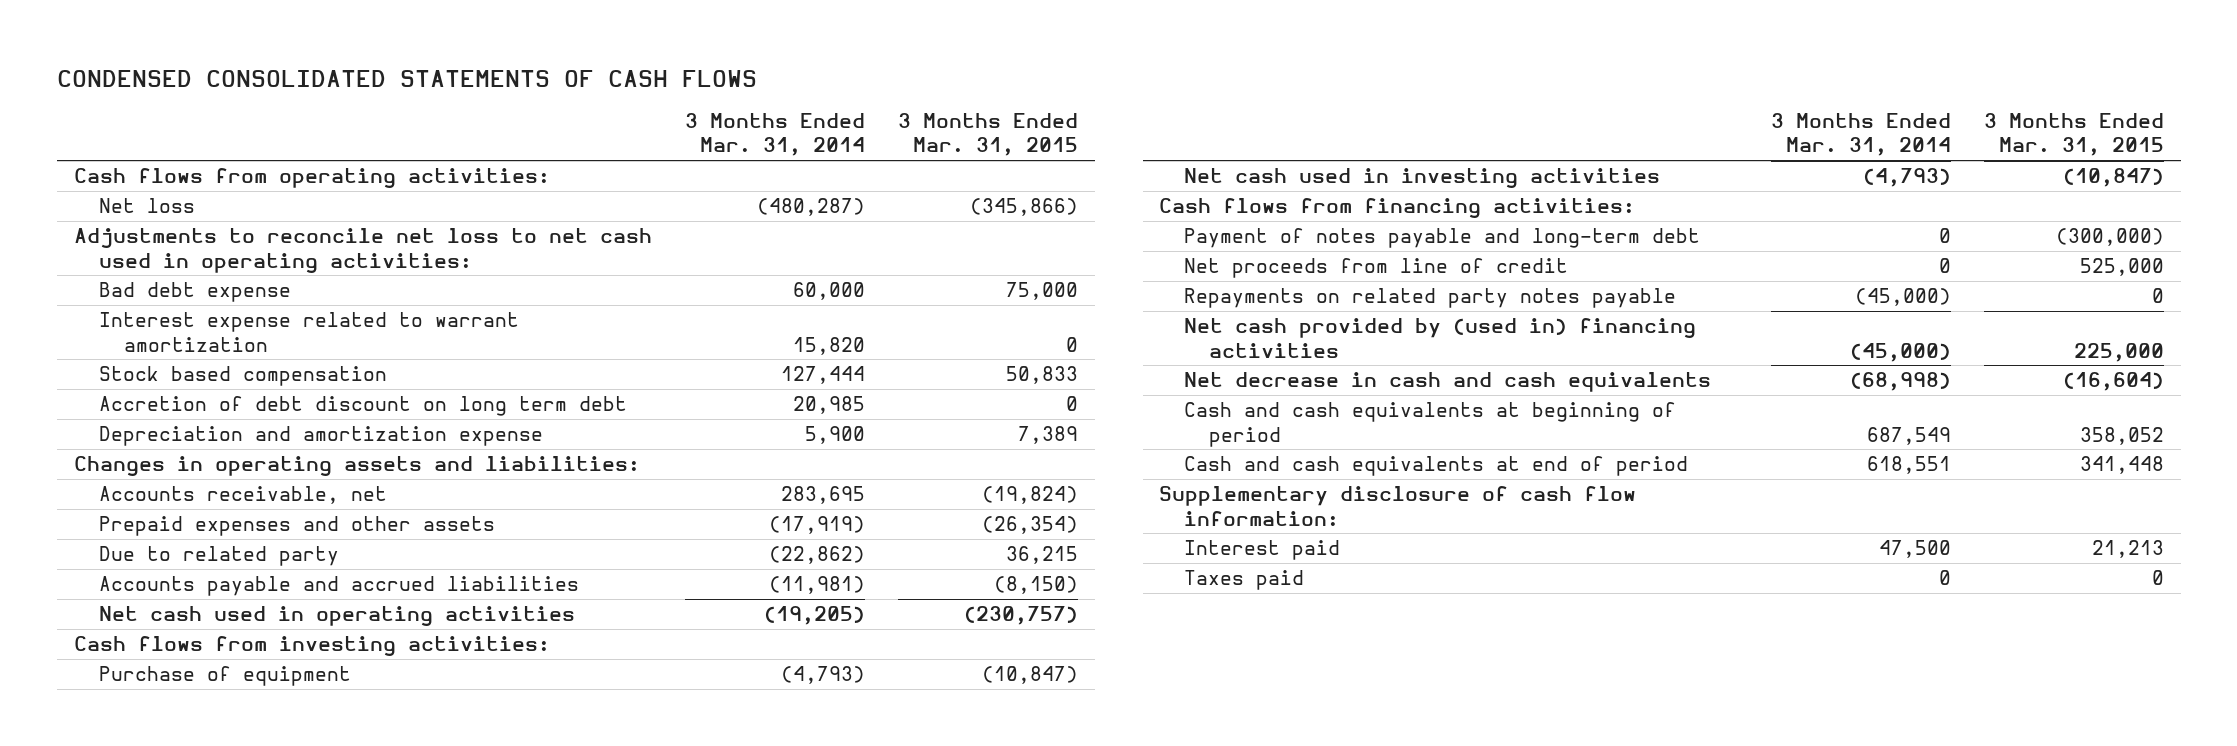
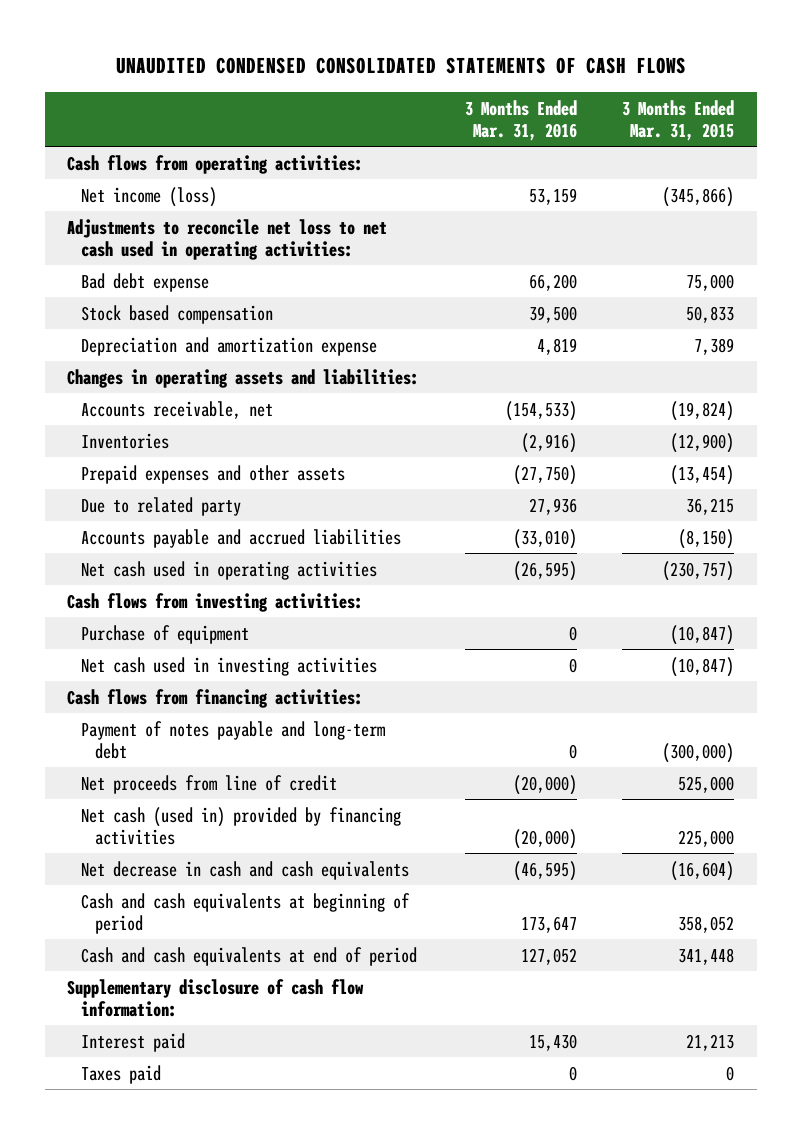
[56,69,757,87] CONDENSED CONSOLIDATED STATEMENTS OF CASH FLOWS -> [115,57,686,75] UNAUDITED CONDENSED CONSOLIDATED STATEMENTS OF CASH FLOWS
[684,113,865,157] 3 Months Ended Mar. 31, 2014 -> none
none -> [464,99,577,141] 3 Months Ended Mar. 31, 2016
[98,198,195,214] Net loss -> [80,186,217,207] Net income (loss)
[98,312,519,352] Interest expense related to warrant amortization -> none
[98,396,627,417] Accretion of debt discount on long term debt -> none
none -> [80,432,169,449] Inventories
[982,516,1079,535] (26,354) -> [669,464,734,485] (13,454)
[1184,288,1677,309] Repayments on related party notes payable -> none
[1184,318,1697,358] Net cash provided by (used in) financing activities -> [80,806,401,845] Net cash (used in) provided by financing activities

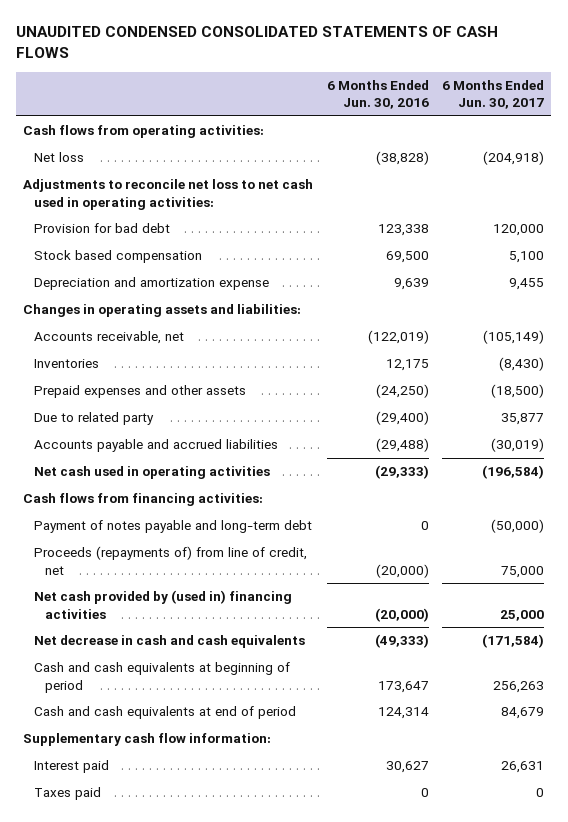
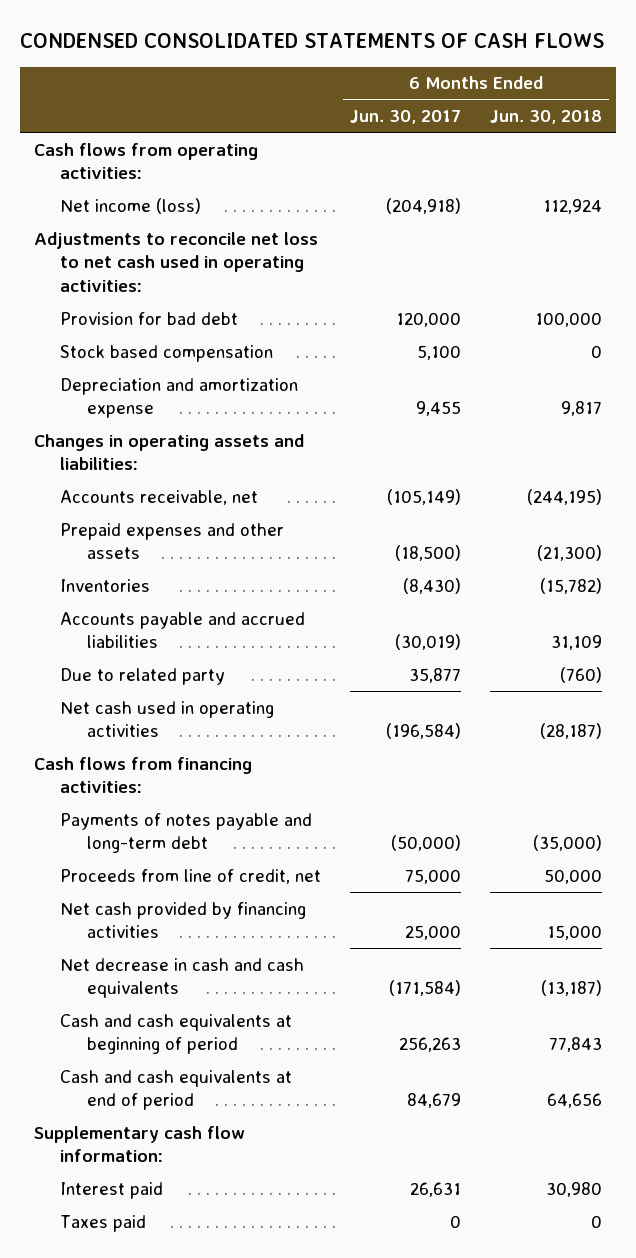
[16,26,499,59] UNAUDITED CONDENSED CONSOLIDATED STATEMENTS OF CASH FLOWS -> [19,33,604,49] CONDENSED CONSOLIDATED STATEMENTS OF CASH FLOWS
[326,79,429,110] 6 Months Ended Jun. 30, 2016 -> none
none -> [489,109,602,124] Jun. 30, 2018
[33,152,84,163] Net loss -> [60,197,202,214] Net income (loss)
[33,359,99,369] Inventories -> [60,578,151,592] Inventories
[33,412,154,426] Due to related party -> [60,667,226,685] Due to related party
[33,520,312,534] Payment of notes payable and long-term debt -> [60,812,313,854] Payments of notes payable and long-term debt
[33,546,307,575] Proceeds (repayments of) from line of credit, net -> [60,868,322,884] Proceeds from line of credit, net
[33,590,292,619] Net cash provided by (used in) financing activities -> [60,901,307,939] Net cash provided by financing activities

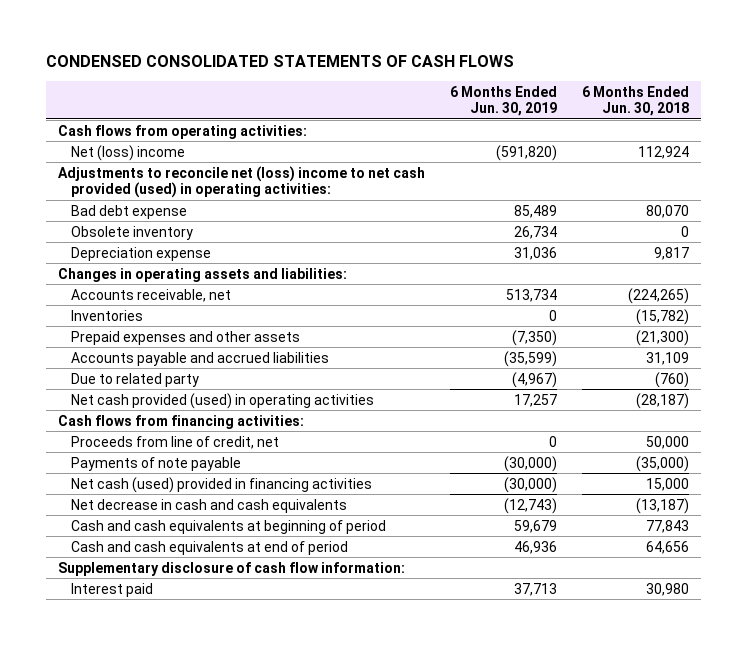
[349,109,461,124] Jun. 30, 2017 -> none
none -> [449,85,557,117] 6 Months Ended Jun. 30, 2019
[60,344,274,362] Stock based compensation -> none
[60,197,202,214] Net income (loss) -> [71,144,186,161] Net (loss) income
[34,231,319,292] Adjustments to reconcile net loss to net cash used in operating activities: -> [58,165,426,198] Adjustments to reconcile net (loss) income to net cash provided (used) in operating activities:
[60,311,239,325] Provision for bad debt -> [71,204,188,219] Bad debt expense
[534,311,602,327] 100,000 -> [645,204,689,218] 80,070
none -> [71,225,194,240] Obsolete inventory
[60,377,299,419] Depreciation and amortization expense -> [71,246,212,261] Depreciation expense
[526,488,602,505] (244,195) -> [627,287,689,304] (224,265)
[60,522,285,560] Prepaid expenses and other assets -> [71,330,301,345] Prepaid expenses and other assets
[60,700,275,738] Net cash used in operating activities -> [71,392,375,409] Net cash provided (used) in operating activities
[60,812,313,854] Payments of notes payable and long-term debt -> none
none -> [71,456,242,471] Payments of note payable
[60,901,307,939] Net cash provided by financing activities -> [71,476,373,493] Net cash (used) provided in financing activities
[34,1125,246,1163] Supplementary cash flow information: -> [58,561,406,576] Supplementary disclosure of cash flow information:
[60,1214,147,1232] Taxes paid -> none

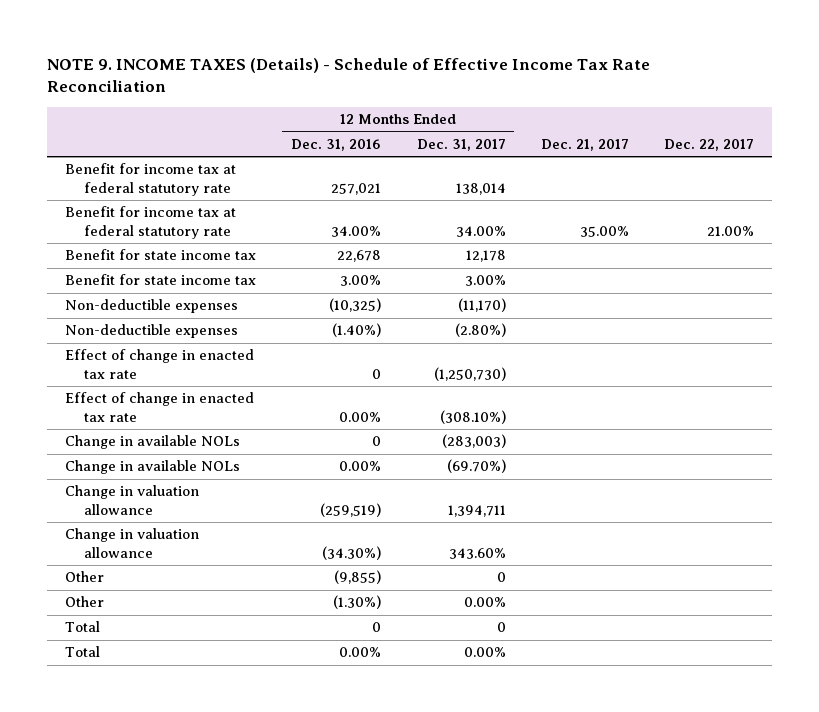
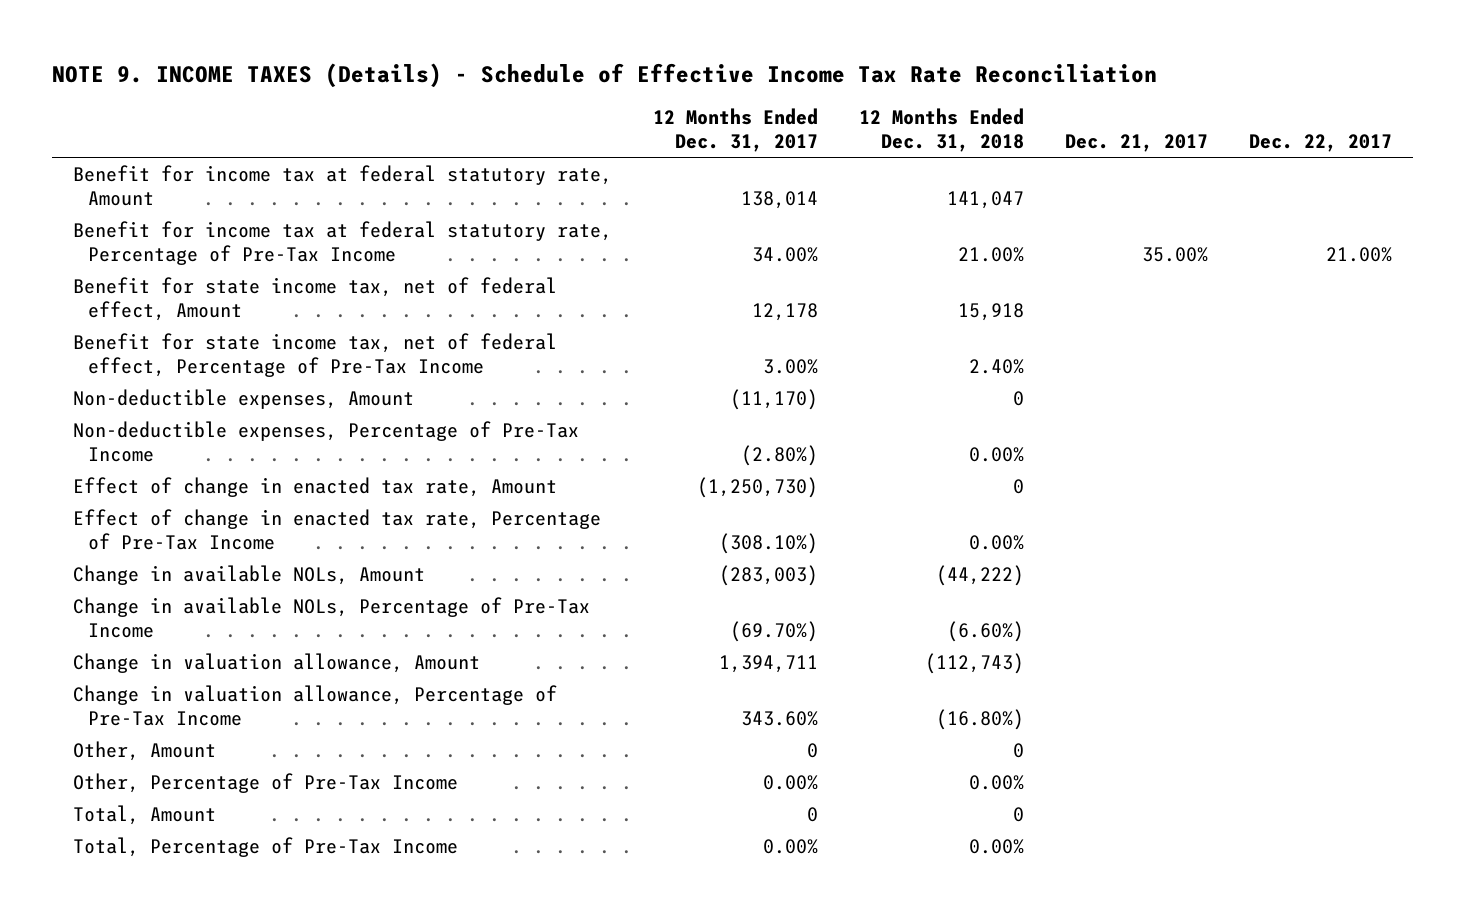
[291,139,382,152] Dec. 31, 2016 -> none
none -> [859,108,1025,153] 12 Months Ended Dec. 31, 2018
[64,163,236,196] Benefit for income tax at federal statutory rate -> [72,164,612,206] Benefit for income tax at federal statutory rate, Amount
[64,206,236,239] Benefit for income tax at federal statutory rate -> [72,220,612,265] Benefit for income tax at federal statutory rate, Percentage of Pre-Tax Income
[64,249,256,261] Benefit for state income tax -> [72,276,557,321] Benefit for state income tax, net of federal effect, Amount
[64,274,256,286] Benefit for state income tax -> [72,332,557,377] Benefit for state income tax, net of federal effect, Percentage of Pre-Tax Income
[64,299,238,314] Non-deductible expenses -> [72,388,414,409] Non-deductible expenses, Amount
[64,324,238,339] Non-deductible expenses -> [72,420,579,462] Non-deductible expenses, Percentage of Pre-Tax Income
[64,349,254,379] Effect of change in enacted tax rate -> [72,476,557,497] Effect of change in enacted tax rate, Amount
[64,392,254,422] Effect of change in enacted tax rate -> [72,508,601,550] Effect of change in enacted tax rate, Percentage of Pre-Tax Income
[64,435,240,450] Change in available NOLs -> [72,564,425,585] Change in available NOLs, Amount
[64,460,240,475] Change in available NOLs -> [72,596,590,638] Change in available NOLs, Percentage of Pre-Tax Income
[64,485,199,515] Change in valuation allowance -> [72,652,480,673] Change in valuation allowance, Amount
[64,528,199,558] Change in valuation allowance -> [72,684,557,726] Change in valuation allowance, Percentage of Pre-Tax Income
[64,571,104,583] Other -> [72,740,216,761] Other, Amount
[64,596,104,608] Other -> [72,772,458,793] Other, Percentage of Pre-Tax Income
[64,621,100,633] Total -> [72,804,216,825] Total, Amount
[64,646,100,658] Total -> [72,836,458,857] Total, Percentage of Pre-Tax Income

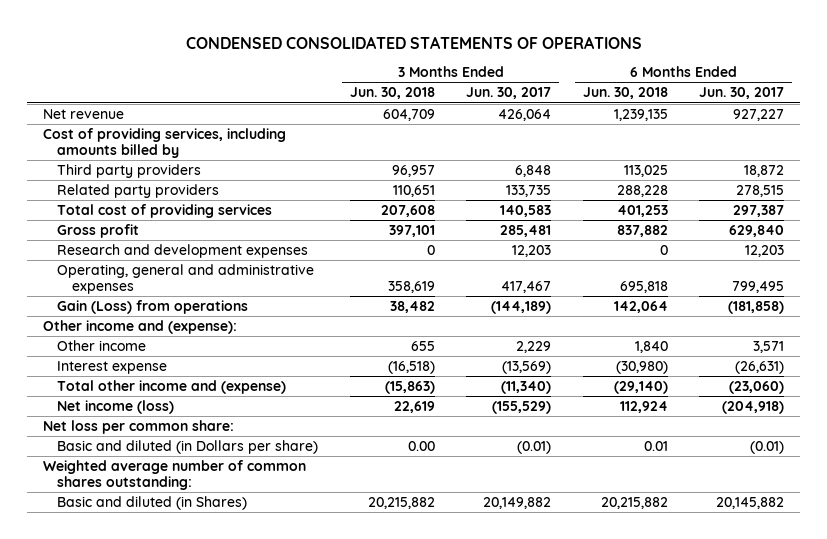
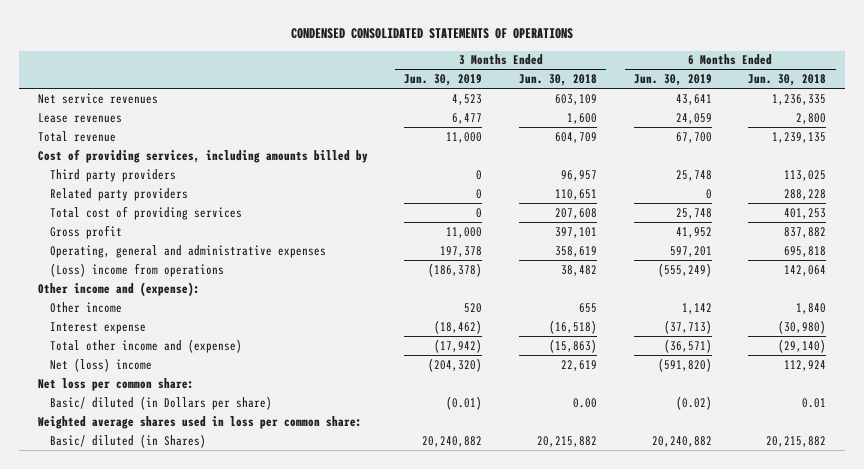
[466,87,552,100] Jun. 30, 2017 -> none
[699,87,785,100] Jun. 30, 2017 -> none
none -> [404,74,483,87] Jun. 30, 2019
none -> [633,74,712,87] Jun. 30, 2019
none -> [37,92,158,104] Net service revenues
none -> [37,112,122,123] Lease revenues
[42,108,124,119] Net revenue -> [37,130,116,142] Total revenue
[57,243,309,258] Research and development expenses -> none
[57,299,249,314] Gain (Loss) from operations -> [50,262,225,277] (Loss) income from operations
[57,399,175,414] Net income (loss) -> [50,357,153,372] Net (loss) income
[42,459,306,491] Weighted average number of common shares outstanding: -> none
[57,439,319,454] Basic and diluted (in Dollars per share) -> [50,395,273,410] Basic/ diluted (in Dollars per share)
none -> [37,415,362,429] Weighted average shares used in loss per common share:
[57,495,248,510] Basic and diluted (in Shares) -> [50,433,207,448] Basic/ diluted (in Shares)

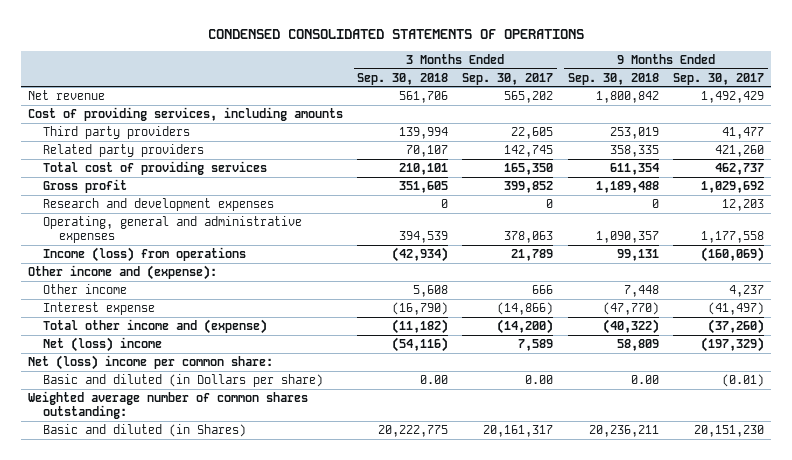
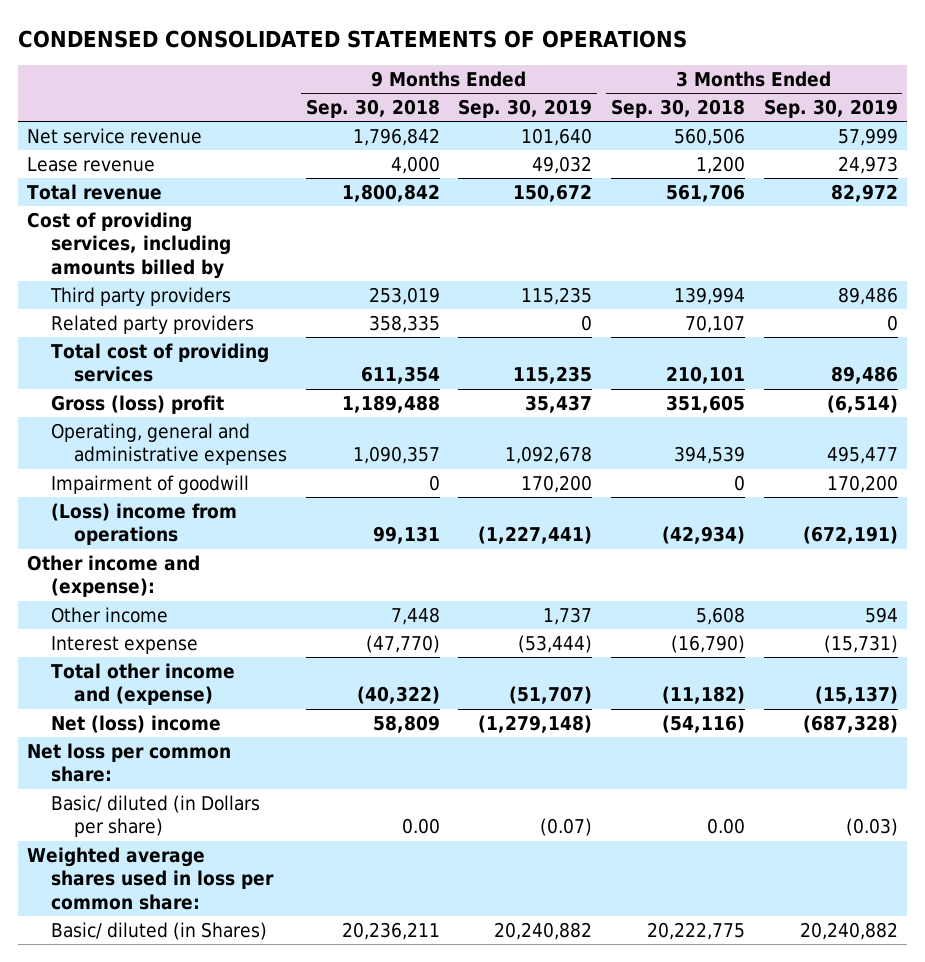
[462,72,554,85] Sep. 30, 2017 -> none
[673,72,765,85] Sep. 30, 2017 -> none
none -> [458,99,593,119] Sep. 30, 2019
none -> [763,99,898,119] Sep. 30, 2019
none -> [27,127,203,144] Net service revenue
none -> [27,156,156,172] Lease revenue
[27,90,105,101] Net revenue -> [27,183,163,200] Total revenue
[27,107,343,122] Cost of providing services, including amounts -> [27,211,231,279] Cost of providing services, including amounts billed by
[43,198,275,212] Research and development expenses -> none
[43,179,128,194] Gross profit -> [50,394,224,414] Gross (loss) profit
none -> [50,474,249,494] Impairment of goodwill
[43,247,247,263] Income (loss) from operations -> [50,502,237,546] (Loss) income from operations
[27,391,308,420] Weighted average number of common shares outstanding: -> none
[27,355,273,371] Net (loss) income per common share: -> [27,742,232,783] Net loss per common share:
[43,374,324,388] Basic and diluted (in Dollars per share) -> [50,794,260,838] Basic/ diluted (in Dollars per share)
none -> [27,846,274,910] Weighted average shares used in loss per common share:
[43,424,247,438] Basic and diluted (in Shares) -> [50,921,267,940] Basic/ diluted (in Shares)

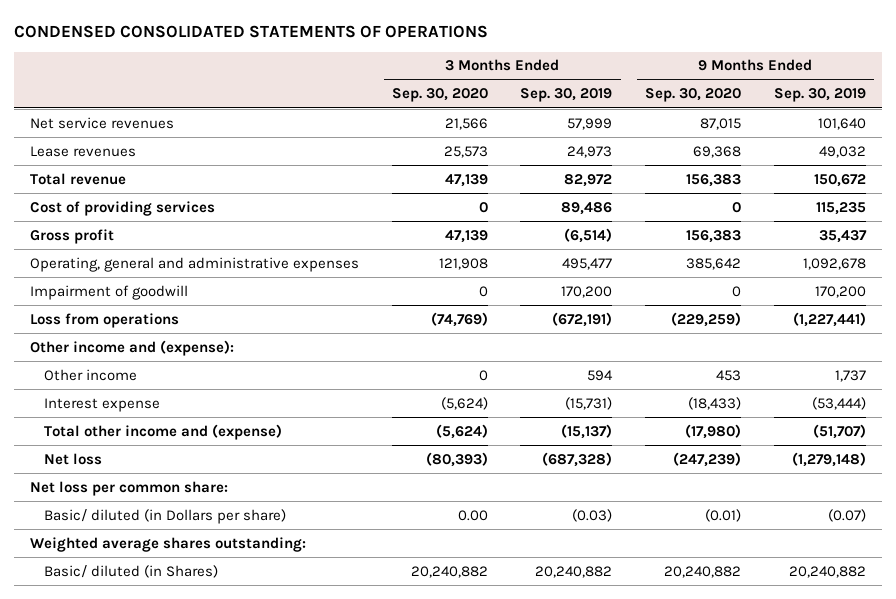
[305,99,440,119] Sep. 30, 2018 -> none
[611,99,746,119] Sep. 30, 2018 -> none
none -> [391,88,488,103] Sep. 30, 2020
none -> [645,88,742,103] Sep. 30, 2020
[27,127,203,144] Net service revenue -> [30,116,175,129] Net service revenues
[27,156,156,172] Lease revenue -> [30,145,137,157] Lease revenues
[27,211,231,279] Cost of providing services, including amounts billed by -> none
[49,286,231,306] Third party providers -> none
[50,314,254,334] Related party providers -> none
[50,342,269,383] Total cost of providing services -> [30,200,216,216] Cost of providing services
[50,394,224,414] Gross (loss) profit -> [30,228,115,244] Gross profit
[50,502,237,546] (Loss) income from operations -> [30,312,180,328] Loss from operations
[50,714,221,733] Net (loss) income -> [43,452,102,465] Net loss
[27,846,274,910] Weighted average shares used in loss per common share: -> none
none -> [30,536,307,552] Weighted average shares outstanding:

